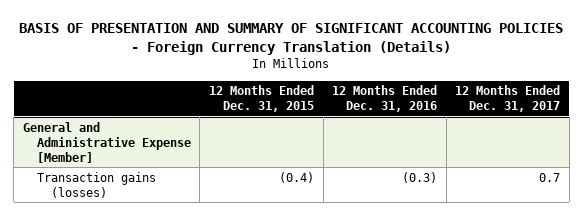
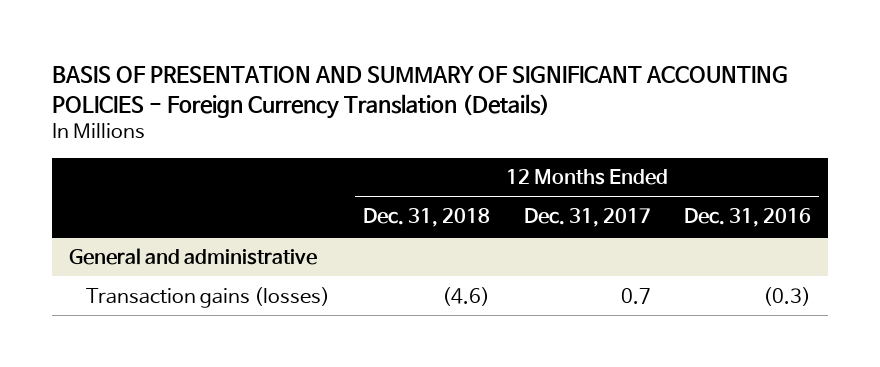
[208,85,314,113] 12 Months Ended Dec. 31, 2015 -> none
none -> [363,208,491,228] Dec. 31, 2018
[22,121,191,163] General and Administrative Expense [Member] -> [69,247,318,265] General and administrative

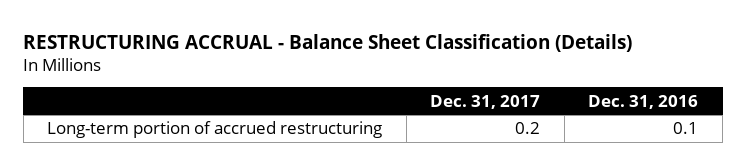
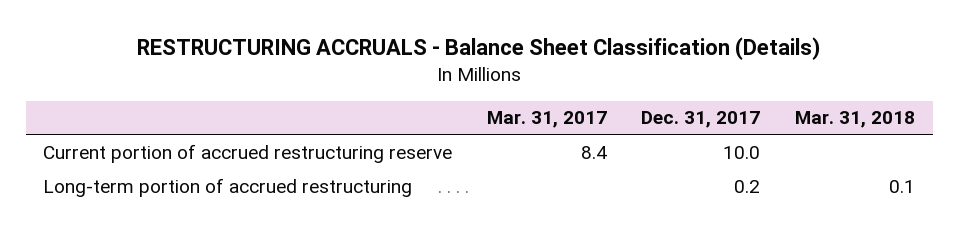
[23,33,633,52] RESTRUCTURING ACCRUAL - Balance Sheet Classification (Details) -> [137,37,821,61] RESTRUCTURING ACCRUALS - Balance Sheet Classification (Details)
[588,94,699,109] Dec. 31, 2016 -> none
none -> [486,111,607,129] Mar. 31, 2017
none -> [795,111,916,129] Mar. 31, 2018
none -> [42,143,452,163] Current portion of accrued restructuring reserve

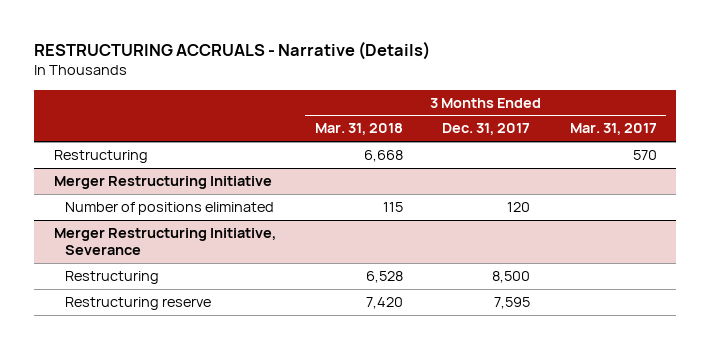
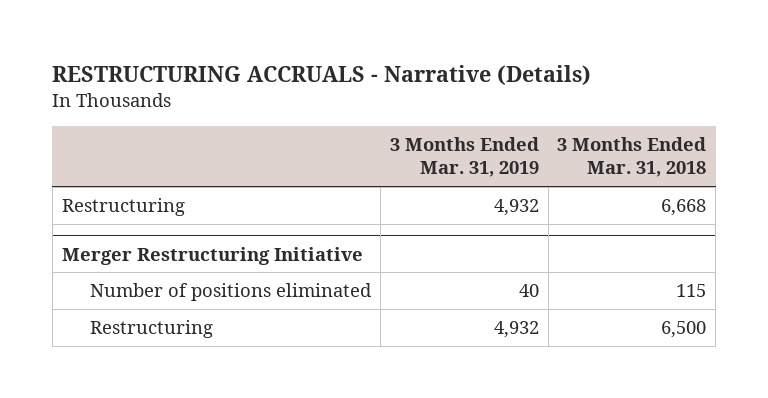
[442,123,531,136] Dec. 31, 2017 -> none
[569,123,657,136] Mar. 31, 2017 -> none
none -> [389,136,539,178] 3 Months Ended Mar. 31, 2019
[53,228,276,255] Merger Restructuring Initiative, Severance -> none
[64,297,211,311] Restructuring reserve -> none
[365,271,403,284] 6,528 -> [661,321,707,339] 6,500

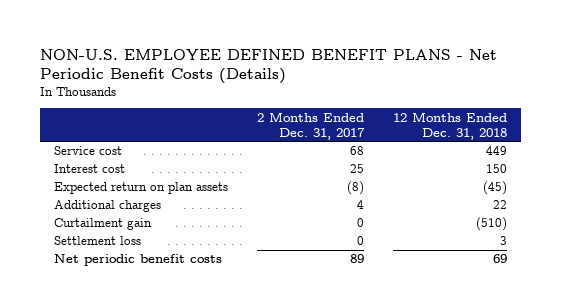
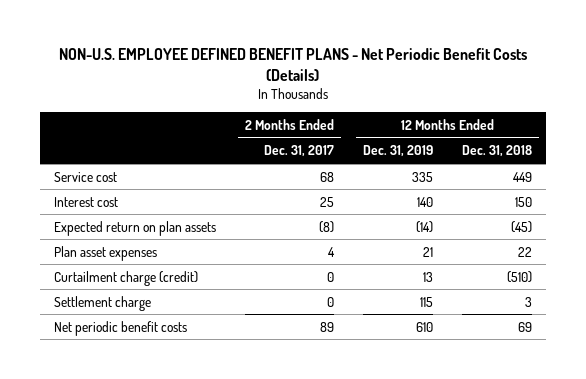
none -> [363,145,434,158] Dec. 31, 2019
[54,200,162,213] Additional charges -> [54,245,158,261] Plan asset expenses
[54,218,153,231] Curtailment gain -> [54,270,199,286] Curtailment charge (credit)
[54,236,142,246] Settlement loss -> [54,295,152,311] Settlement charge

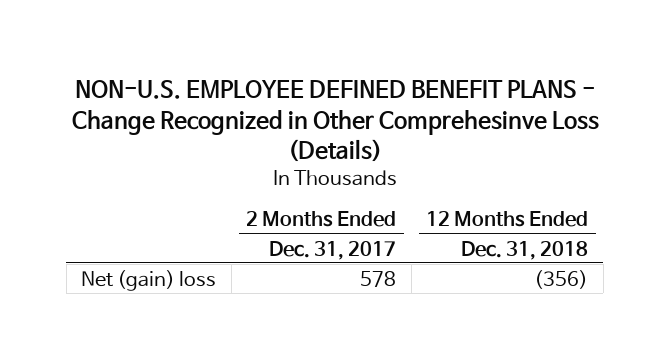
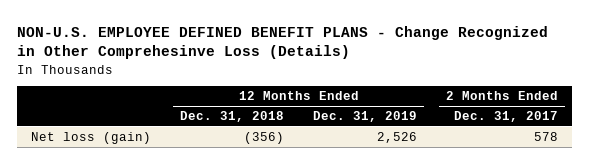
none -> [312,111,417,123] Dec. 31, 2019
[81,269,217,291] Net (gain) loss -> [31,132,152,145] Net loss (gain)

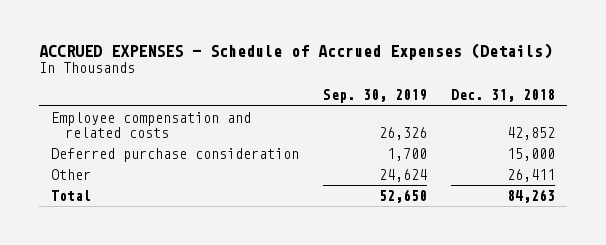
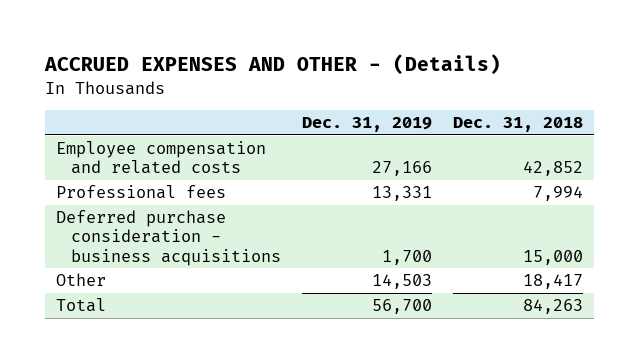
[38,43,552,61] ACCRUED EXPENSES - Schedule of Accrued Expenses (Details) -> [44,54,502,76] ACCRUED EXPENSES AND OTHER - (Details)
[323,89,428,104] Sep. 30, 2019 -> none
none -> [302,117,433,133] Dec. 31, 2019
none -> [55,185,226,200] Professional fees
[51,148,300,163] Deferred purchase consideration -> [55,210,282,266] Deferred purchase consideration - business acquisitions
[507,169,556,183] 26,411 -> [523,274,584,290] 18,417

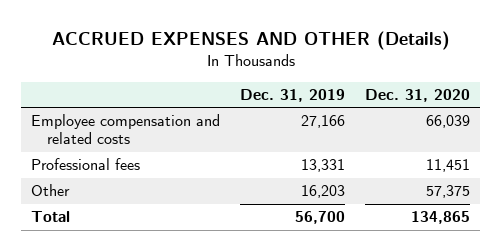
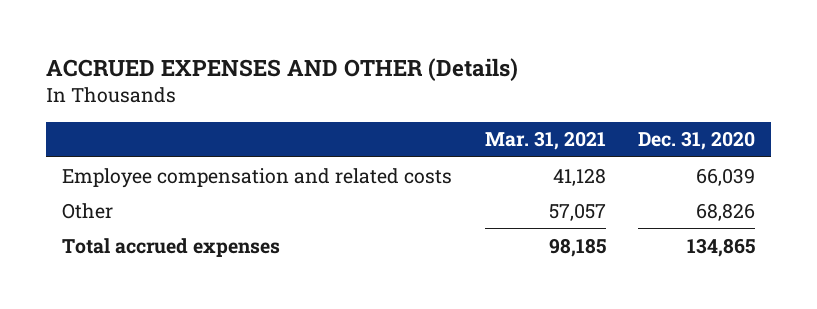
[240,88,346,102] Dec. 31, 2019 -> none
none -> [484,131,606,151] Mar. 31, 2021
[31,158,141,171] Professional fees -> none
[426,185,471,199] 57,375 -> [695,202,755,221] 68,826
[31,211,71,223] Total -> [62,237,281,257] Total accrued expenses

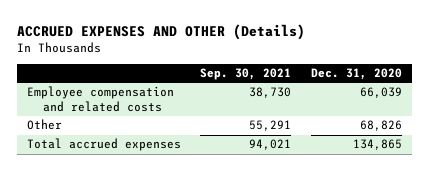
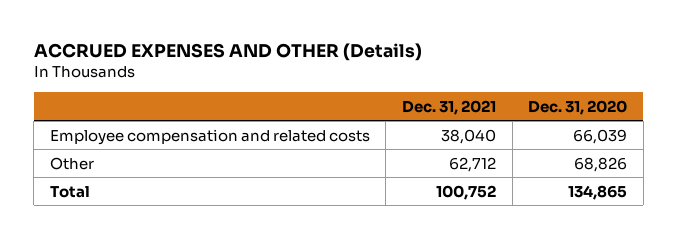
[200,68,292,81] Sep. 30, 2021 -> none
none -> [401,99,496,115] Dec. 31, 2021
[26,138,181,152] Total accrued expenses -> [49,185,90,198] Total

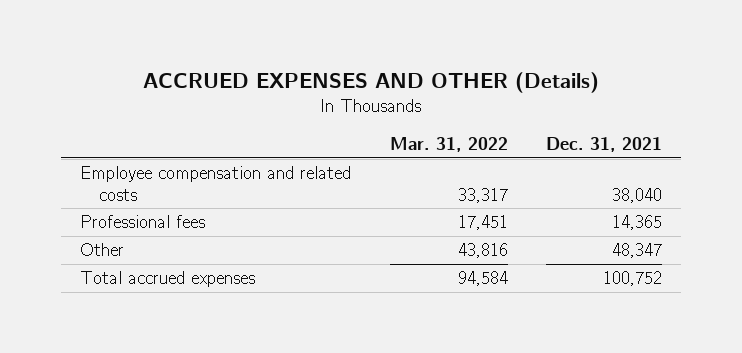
[528,99,628,115] Dec. 31, 2020 -> none
none -> [389,136,508,152] Mar. 31, 2022
none -> [80,214,206,228] Professional fees
[448,156,496,172] 62,712 -> [612,242,663,258] 48,347
[49,185,90,198] Total -> [80,270,256,287] Total accrued expenses

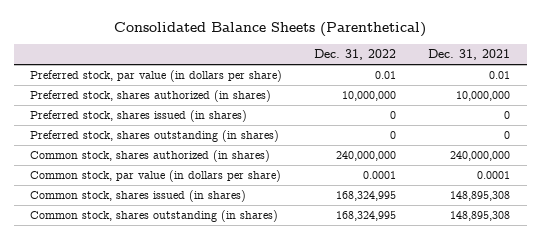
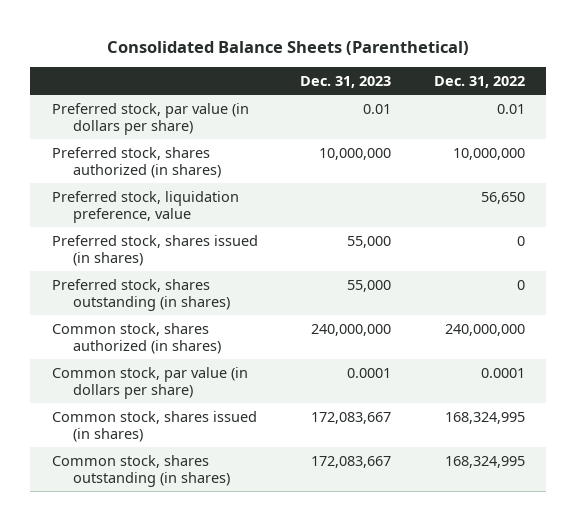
[428,49,511,61] Dec. 31, 2021 -> none
none -> [300,75,392,88] Dec. 31, 2023
none -> [51,190,239,223] Preferred stock, liquidation preference, value

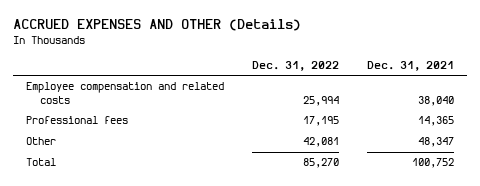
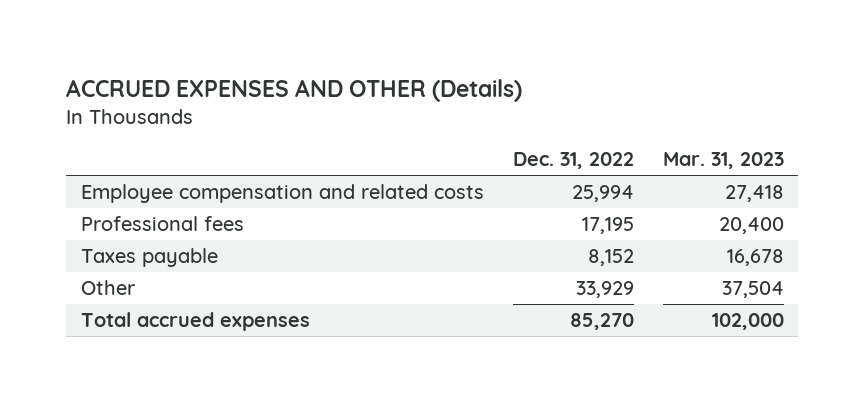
[366,60,454,71] Dec. 31, 2021 -> none
none -> [662,152,784,170] Mar. 31, 2023
none -> [80,247,218,267] Taxes payable
[302,137,339,148] 42,081 -> [575,280,634,298] 33,929
[26,158,57,167] Total -> [80,311,310,331] Total accrued expenses

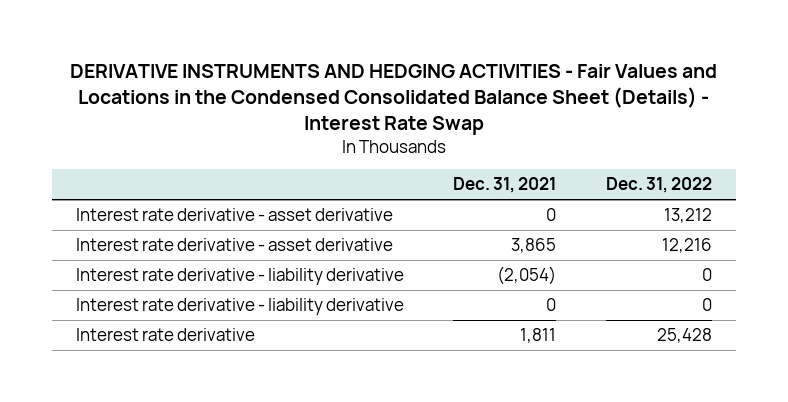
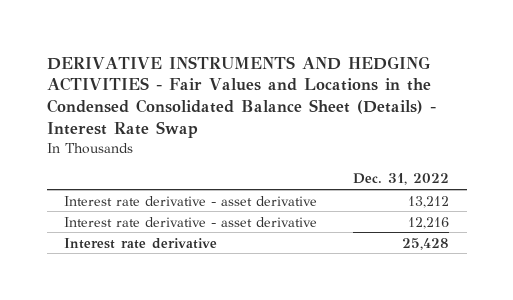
[453,177,557,194] Dec. 31, 2021 -> none
[76,268,405,286] Interest rate derivative - liability derivative -> none
[76,298,405,316] Interest rate derivative - liability derivative -> none

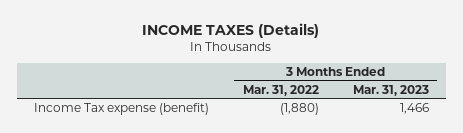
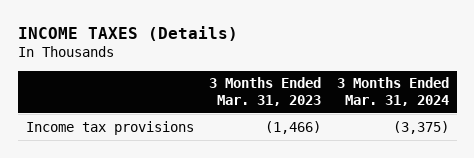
[242,84,319,96] Mar. 31, 2022 -> none
none -> [336,77,449,106] 3 Months Ended Mar. 31, 2024
[33,102,209,115] Income Tax expense (benefit) -> [25,120,194,135] Income tax provisions
[399,102,429,114] 1,466 -> [265,120,322,134] (1,466)

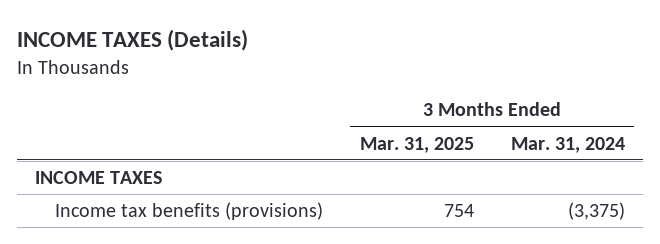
[209,77,322,106] 3 Months Ended Mar. 31, 2023 -> none
none -> [359,136,474,153] Mar. 31, 2025
none -> [35,171,163,185] INCOME TAXES
[25,120,194,135] Income tax provisions -> [54,202,323,221] Income tax benefits (provisions)

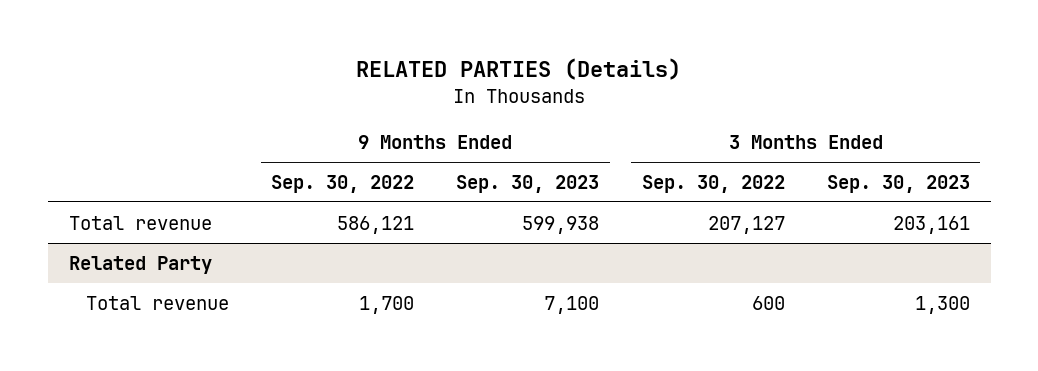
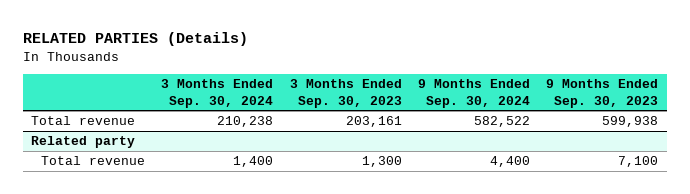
[271,174,415,193] Sep. 30, 2022 -> none
[641,174,785,193] Sep. 30, 2022 -> none
none -> [161,78,274,108] 3 Months Ended Sep. 30, 2024
none -> [417,78,530,108] 9 Months Ended Sep. 30, 2024
[68,255,212,274] Related Party -> [31,136,136,149] Related party

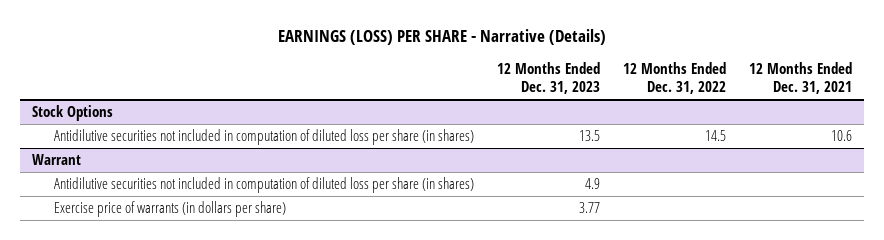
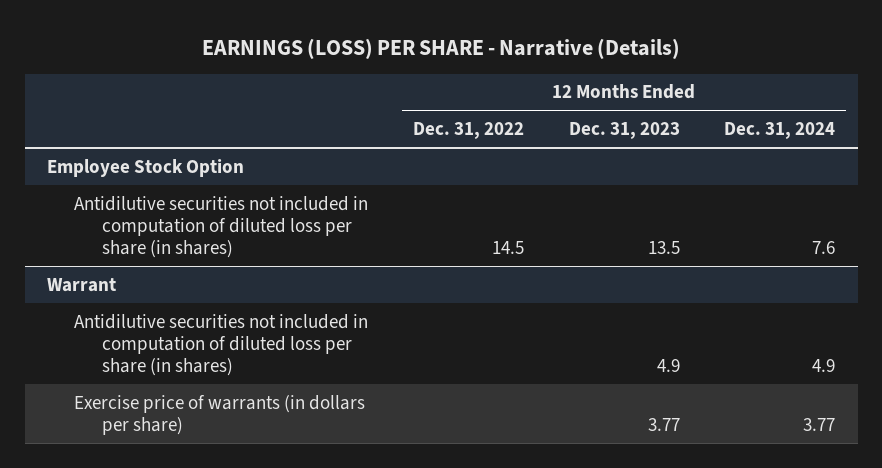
[749,62,853,95] 12 Months Ended Dec. 31, 2021 -> none
none -> [724,122,836,140] Dec. 31, 2024
[31,105,113,122] Stock Options -> [47,158,245,177] Employee Stock Option

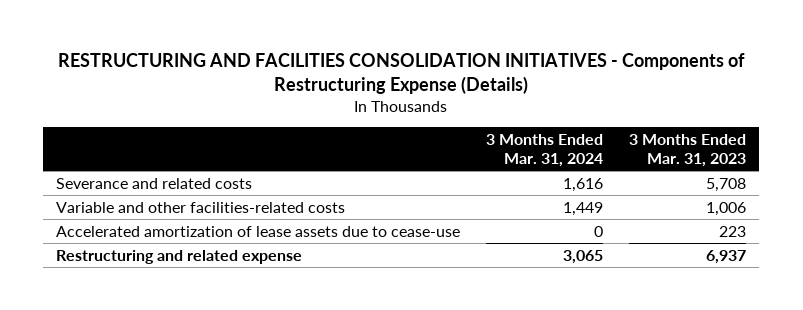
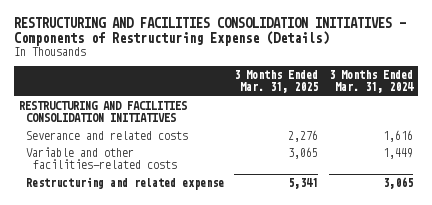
[629,133,747,167] 3 Months Ended Mar. 31, 2023 -> none
none -> [234,70,319,94] 3 Months Ended Mar. 31, 2025
none -> [18,101,187,123] RESTRUCTURING AND FACILITIES CONSOLIDATION INITIATIVES
[56,225,461,237] Accelerated amortization of lease assets due to cease-use -> none

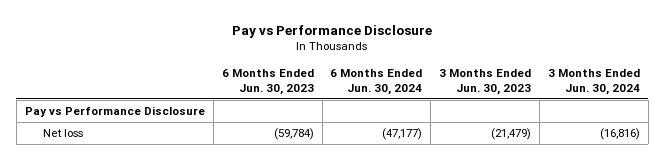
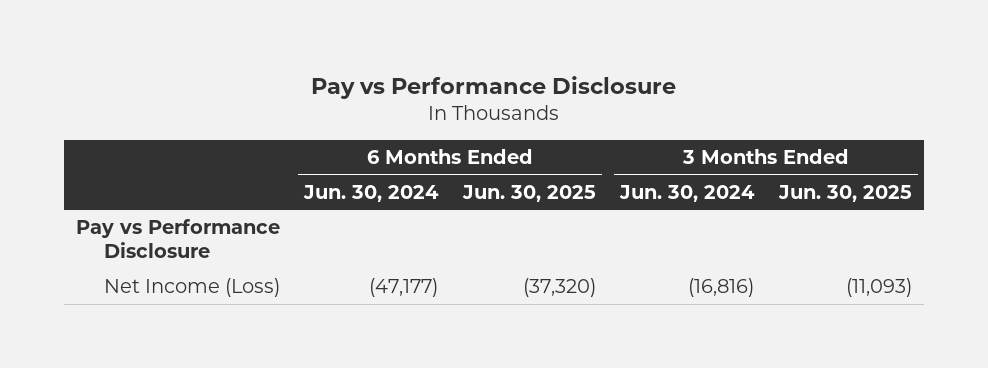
[221,68,314,95] 6 Months Ended Jun. 30, 2023 -> none
[439,68,532,95] 3 Months Ended Jun. 30, 2023 -> none
none -> [461,184,596,202] Jun. 30, 2025
none -> [778,184,913,202] Jun. 30, 2025
[42,129,83,138] Net loss -> [103,278,280,298] Net Income (Loss)

